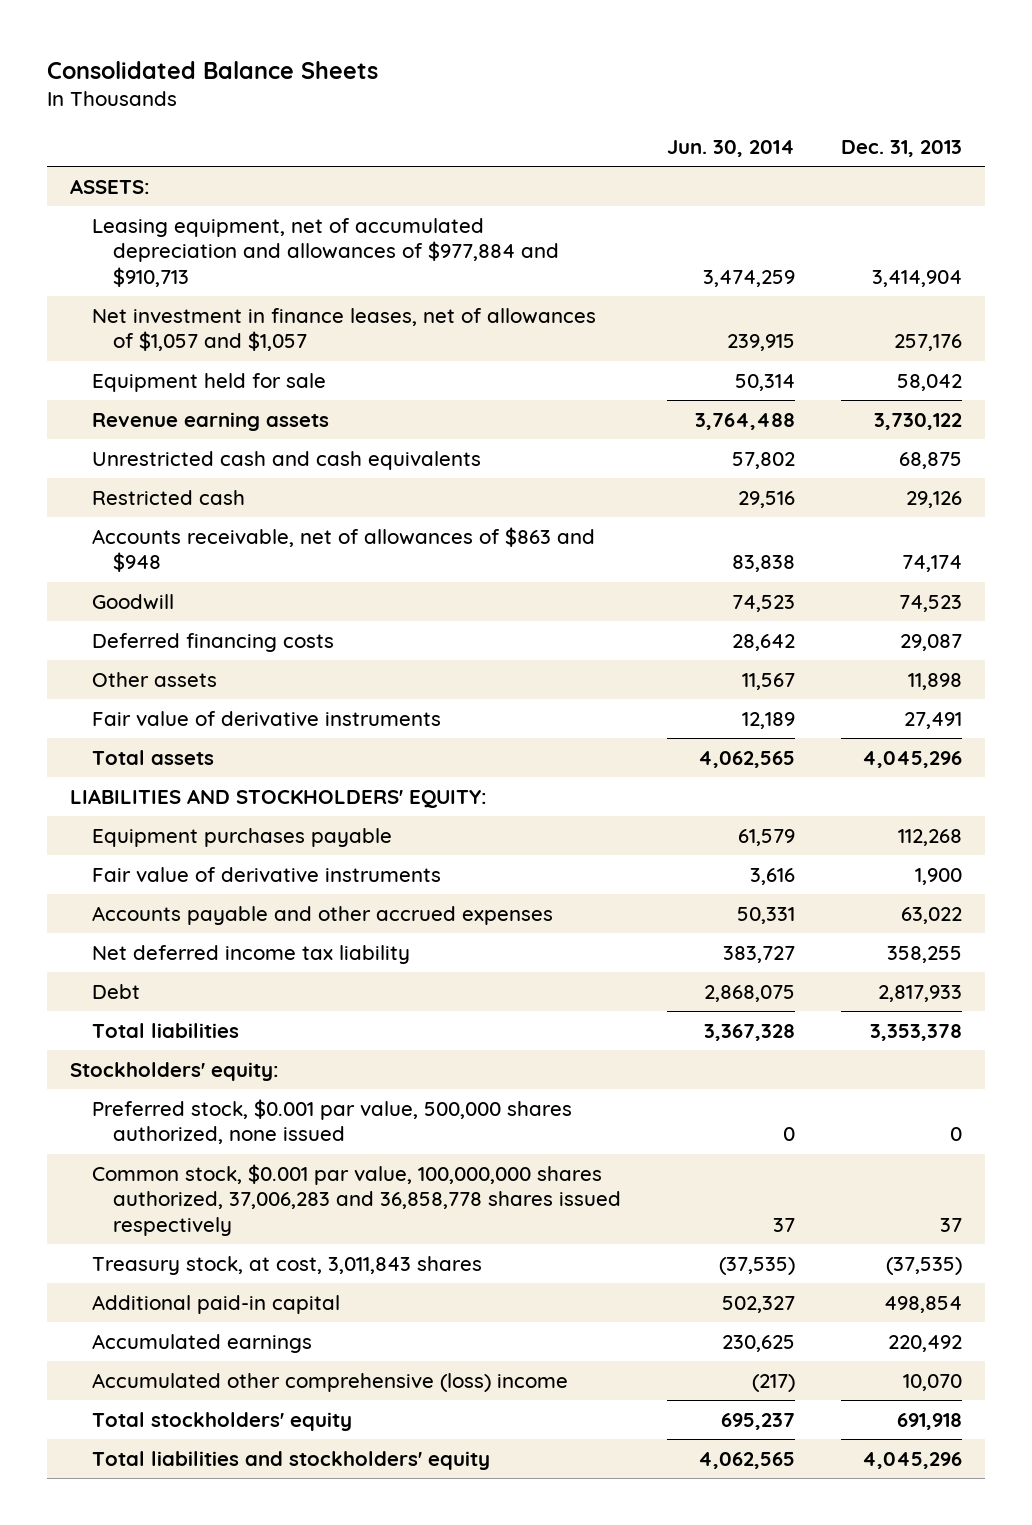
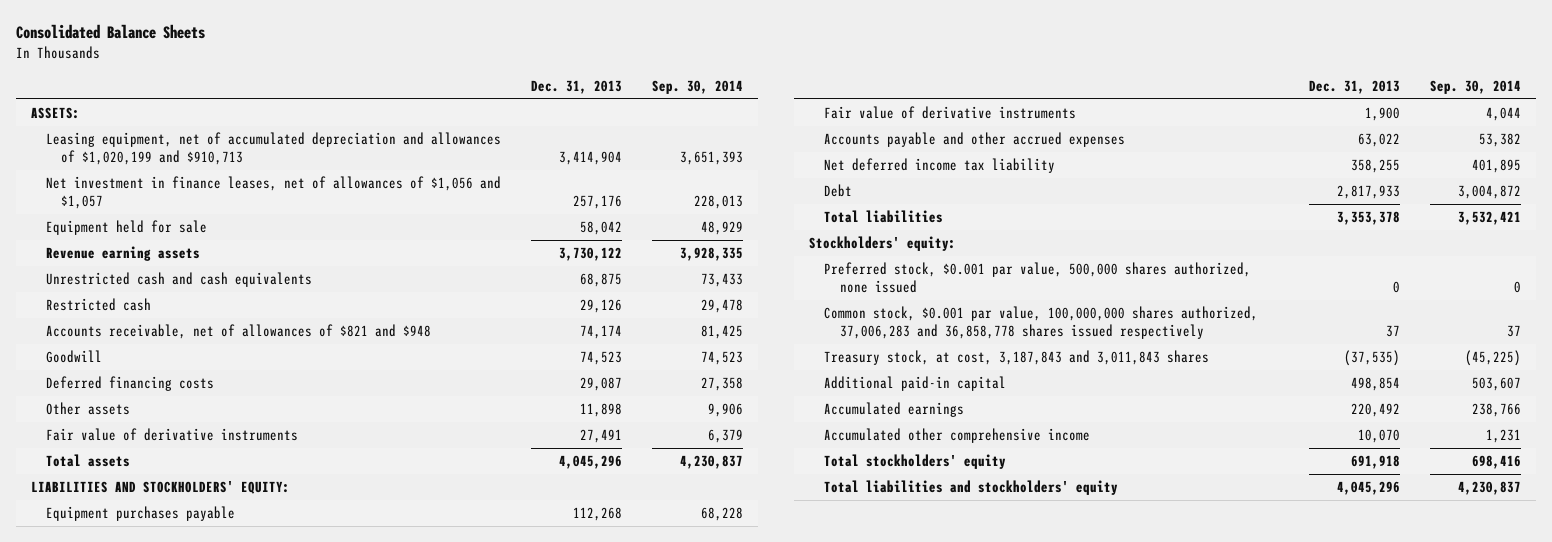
[667,139,796,157] Jun. 30, 2014 -> none
none -> [651,79,743,94] Sep. 30, 2014
[91,218,560,287] Leasing equipment, net of accumulated depreciation and allowances of $977,884 and $910,713 -> [46,132,502,165] Leasing equipment, net of accumulated depreciation and allowances of $1,020,199 and $910,713
[91,308,596,352] Net investment in finance leases, net of allowances of $1,057 and $1,057 -> [46,176,502,209] Net investment in finance leases, net of allowances of $1,056 and $1,057
[91,527,595,573] Accounts receivable, net of allowances of $863 and $948 -> [46,324,432,340] Accounts receivable, net of allowances of $821 and $948
[91,1256,482,1276] Treasury stock, at cost, 3,011,843 shares -> [824,350,1210,366] Treasury stock, at cost, 3,187,843 and 3,011,843 shares
[91,1373,568,1393] Accumulated other comprehensive (loss) income -> [824,428,1091,444] Accumulated other comprehensive income

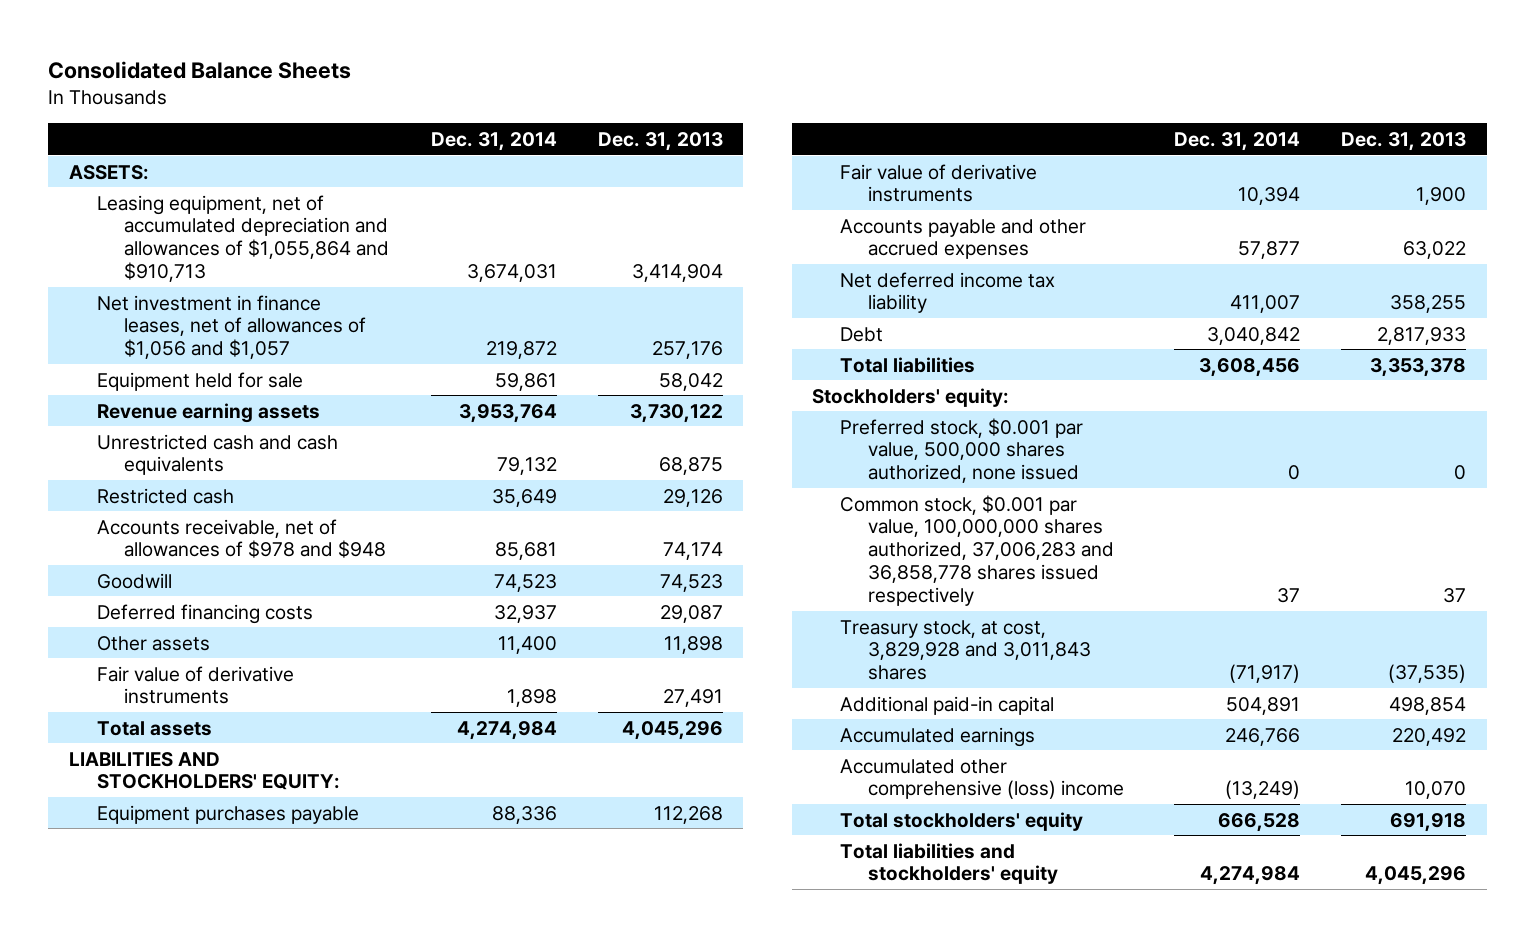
[651,79,743,94] Sep. 30, 2014 -> none
none -> [430,132,557,152] Dec. 31, 2014
[46,132,502,165] Leasing equipment, net of accumulated depreciation and allowances of $1,020,199 and $910,713 -> [96,194,390,283] Leasing equipment, net of accumulated depreciation and allowances of $1,055,864 and $910,713
[46,324,432,340] Accounts receivable, net of allowances of $821 and $948 -> [96,518,387,559] Accounts receivable, net of allowances of $978 and $948
[824,350,1210,366] Treasury stock, at cost, 3,187,843 and 3,011,843 shares -> [840,619,1091,681] Treasury stock, at cost, 3,829,928 and 3,011,843 shares
[824,428,1091,444] Accumulated other comprehensive income -> [840,758,1124,800] Accumulated other comprehensive (loss) income

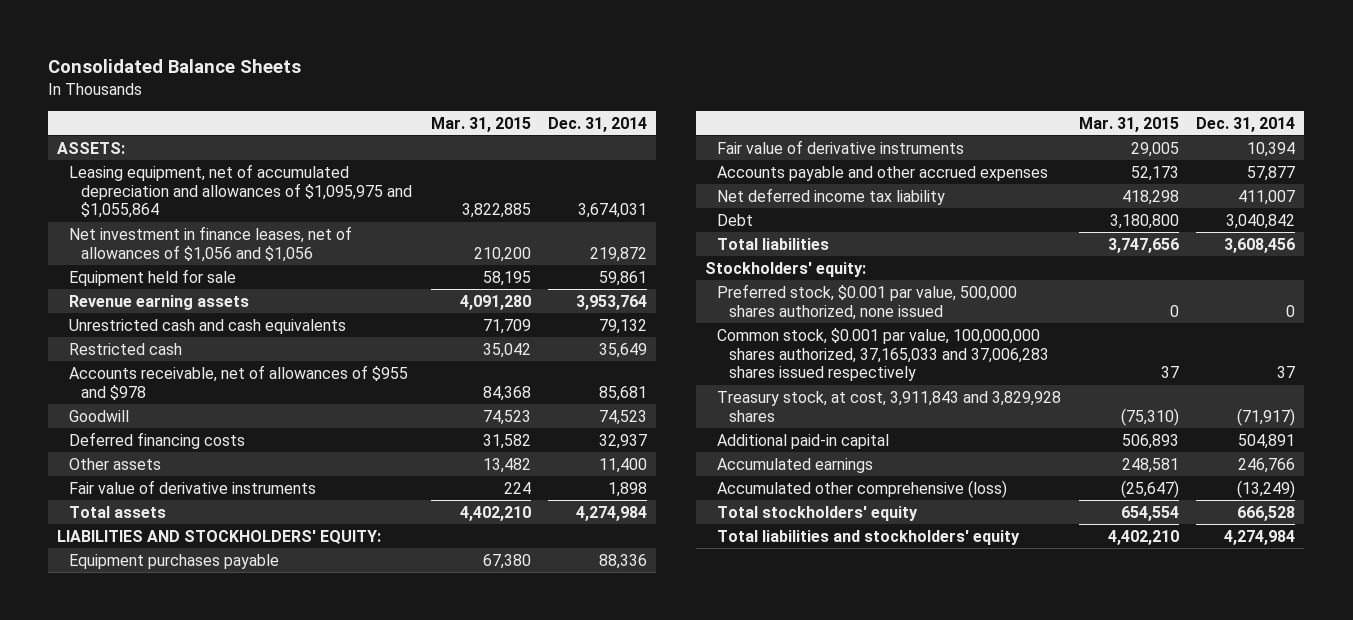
[597,132,723,152] Dec. 31, 2013 -> none
none -> [430,116,531,132] Mar. 31, 2015
[96,194,390,283] Leasing equipment, net of accumulated depreciation and allowances of $1,055,864 and $910,713 -> [68,163,412,219] Leasing equipment, net of accumulated depreciation and allowances of $1,095,975 and $1,055,864
[96,294,367,360] Net investment in finance leases, net of allowances of $1,056 and $1,057 -> [68,225,352,262] Net investment in finance leases, net of allowances of $1,056 and $1,056
[96,518,387,559] Accounts receivable, net of allowances of $978 and $948 -> [68,364,408,400] Accounts receivable, net of allowances of $955 and $978
[840,494,1114,606] Common stock, $0.001 par value, 100,000,000 shares authorized, 37,006,283 and 36,858,778 shares issued respectively -> [717,327,1049,382] Common stock, $0.001 par value, 100,000,000 shares authorized, 37,165,033 and 37,006,283 shares issued respectively
[840,619,1091,681] Treasury stock, at cost, 3,829,928 and 3,011,843 shares -> [717,390,1062,422] Treasury stock, at cost, 3,911,843 and 3,829,928 shares
[840,758,1124,800] Accumulated other comprehensive (loss) income -> [717,479,1008,498] Accumulated other comprehensive (loss)

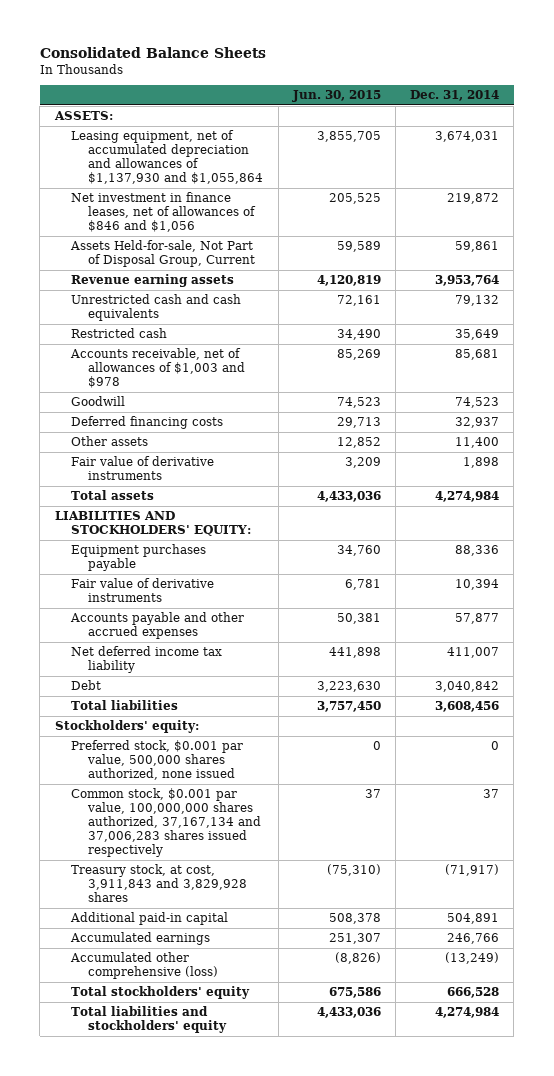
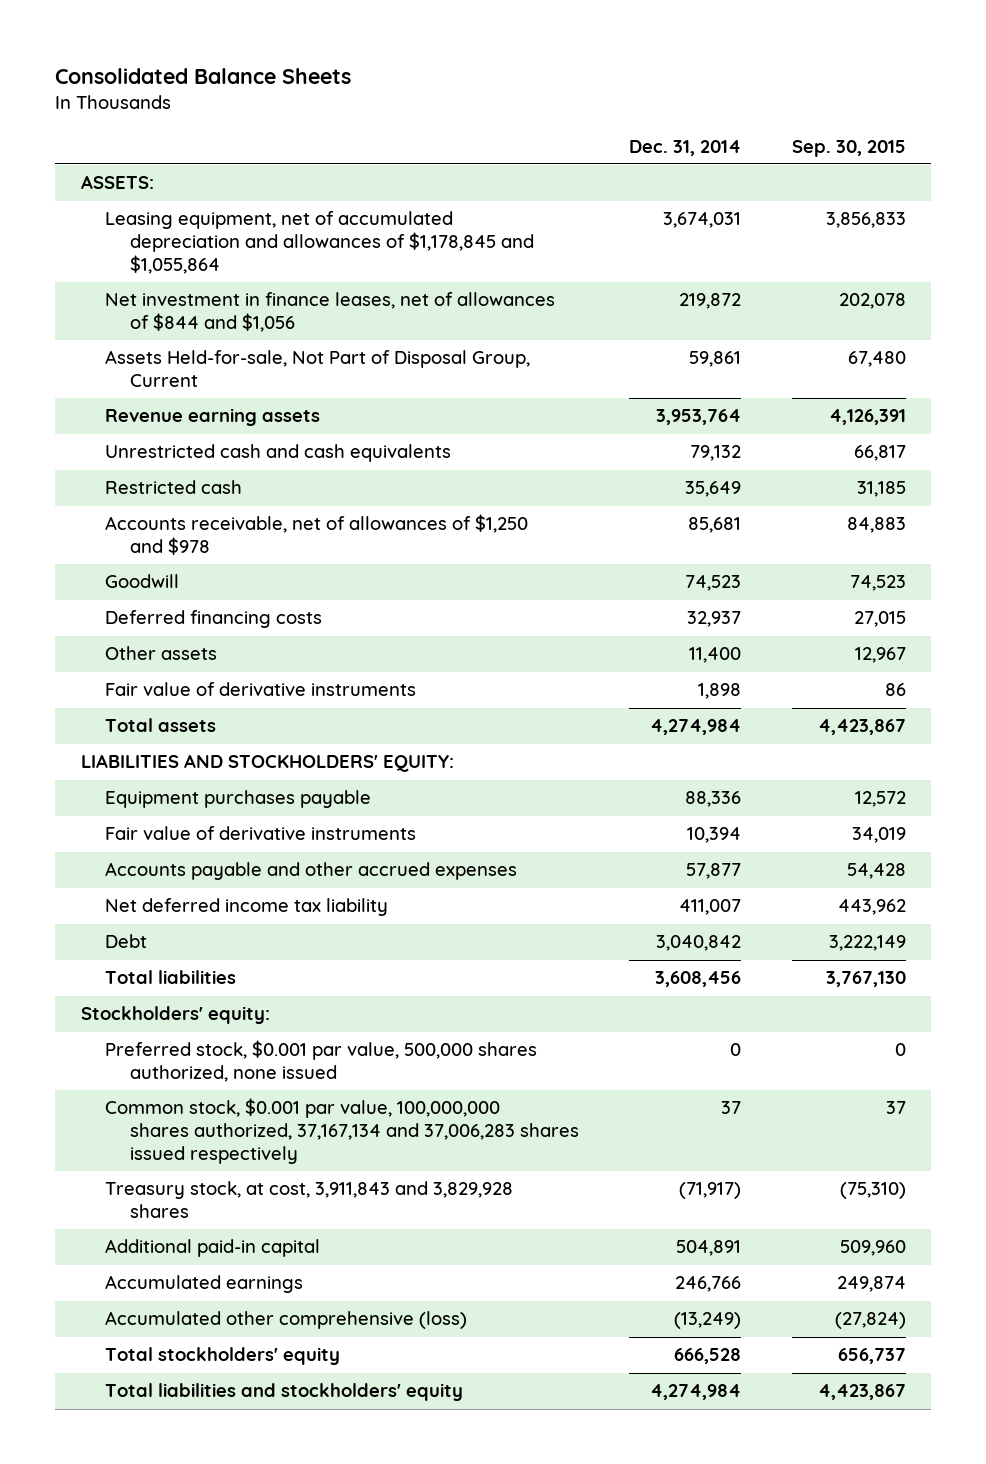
[291,90,381,103] Jun. 30, 2015 -> none
none -> [791,139,906,157] Sep. 30, 2015
[71,130,264,185] Leasing equipment, net of accumulated depreciation and allowances of $1,137,930 and $1,055,864 -> [105,211,535,274] Leasing equipment, net of accumulated depreciation and allowances of $1,178,845 and $1,055,864
[71,192,257,233] Net investment in finance leases, net of allowances of $846 and $1,056 -> [105,292,556,333] Net investment in finance leases, net of allowances of $844 and $1,056
[70,348,246,389] Accounts receivable, net of allowances of $1,003 and $978 -> [105,514,529,556] Accounts receivable, net of allowances of $1,250 and $978

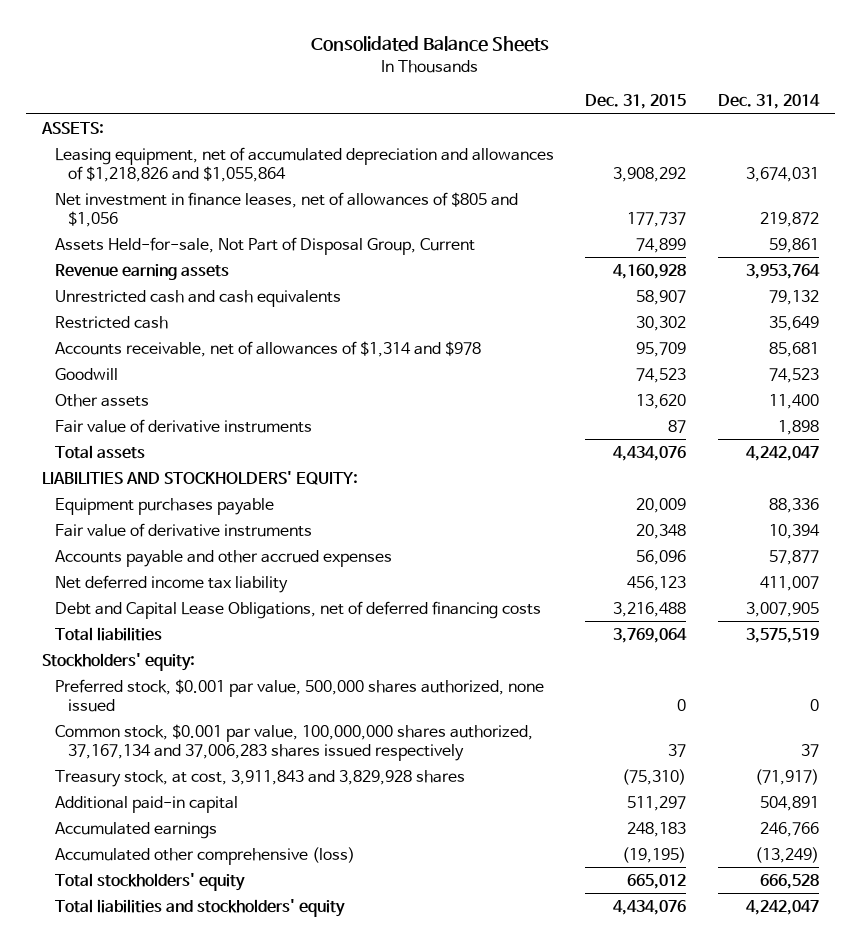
[791,139,906,157] Sep. 30, 2015 -> none
none -> [585,94,687,110] Dec. 31, 2015
[105,211,535,274] Leasing equipment, net of accumulated depreciation and allowances of $1,178,845 and $1,055,864 -> [54,146,554,183] Leasing equipment, net of accumulated depreciation and allowances of $1,218,826 and $1,055,864
[105,292,556,333] Net investment in finance leases, net of allowances of $844 and $1,056 -> [54,191,518,228] Net investment in finance leases, net of allowances of $805 and $1,056
[105,514,529,556] Accounts receivable, net of allowances of $1,250 and $978 -> [54,340,481,357] Accounts receivable, net of allowances of $1,314 and $978
[105,610,323,629] Deferred financing costs -> none
[650,719,742,736] 4,274,984 -> [745,445,819,461] 4,242,047
[105,934,148,949] Debt -> none
none -> [54,600,541,619] Debt and Capital Lease Obligations, net of deferred financing costs
[655,971,742,988] 3,608,456 -> [745,627,819,643] 3,575,519
[650,1384,742,1401] 4,274,984 -> [745,899,819,915] 4,242,047

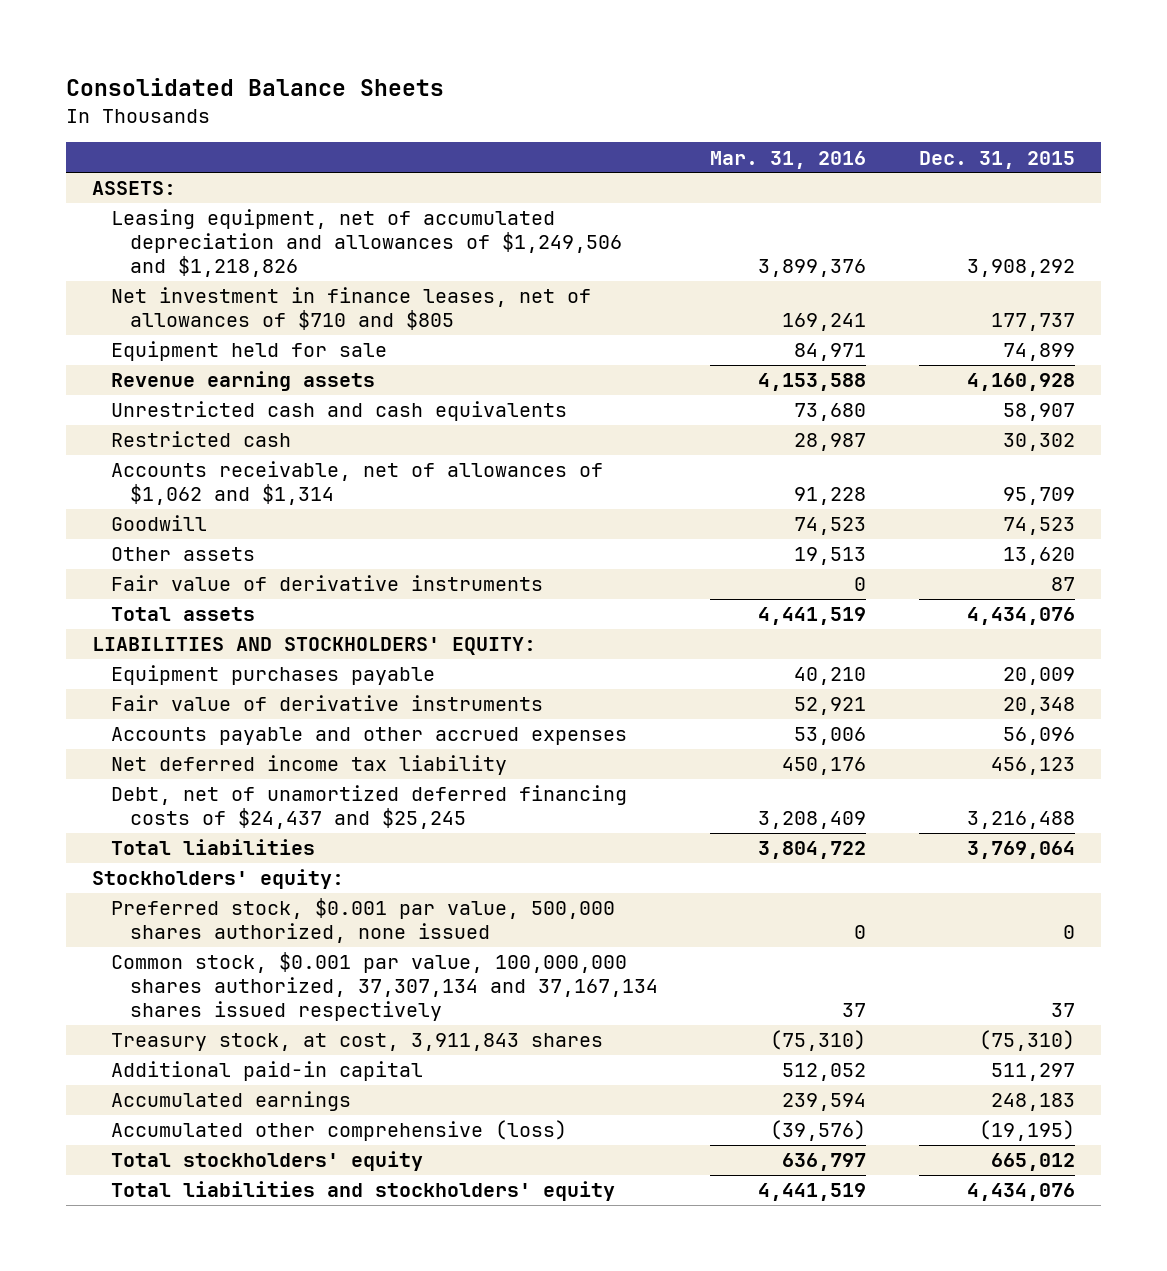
[717,94,820,110] Dec. 31, 2014 -> none
none -> [710,150,867,169] Mar. 31, 2016
[54,146,554,183] Leasing equipment, net of accumulated depreciation and allowances of $1,218,826 and $1,055,864 -> [110,209,622,277] Leasing equipment, net of accumulated depreciation and allowances of $1,249,506 and $1,218,826
[54,191,518,228] Net investment in finance leases, net of allowances of $805 and $1,056 -> [110,287,591,331] Net investment in finance leases, net of allowances of $710 and $805
[54,236,475,255] Assets Held-for-sale, Not Part of Disposal Group, Current -> [110,341,387,362] Equipment held for sale
[54,340,481,357] Accounts receivable, net of allowances of $1,314 and $978 -> [110,461,603,506] Accounts receivable, net of allowances of $1,062 and $1,314
[54,600,541,619] Debt and Capital Lease Obligations, net of deferred financing costs -> [110,785,627,830] Debt, net of unamortized deferred financing costs of $24,437 and $25,245
[54,723,533,762] Common stock, $0.001 par value, 100,000,000 shares authorized, 37,167,134 and 37,006,283 shares issued respectively -> [110,952,658,1021] Common stock, $0.001 par value, 100,000,000 shares authorized, 37,307,134 and 37,167,134 shares issued respectively
[54,769,465,787] Treasury stock, at cost, 3,911,843 and 3,829,928 shares -> [110,1033,603,1052] Treasury stock, at cost, 3,911,843 shares

